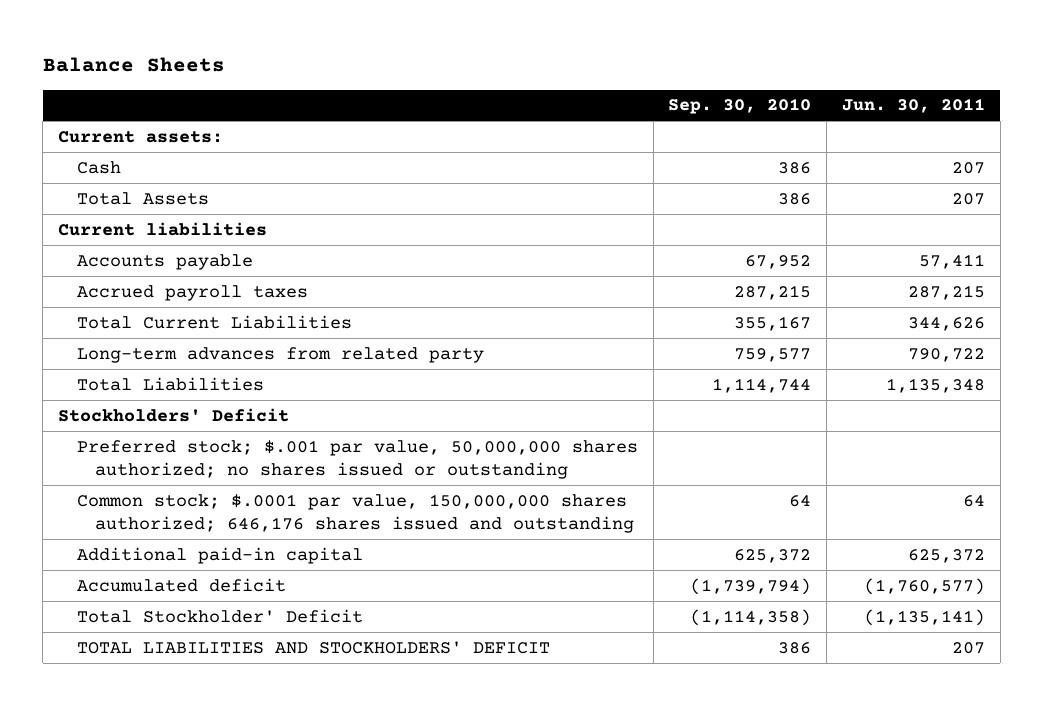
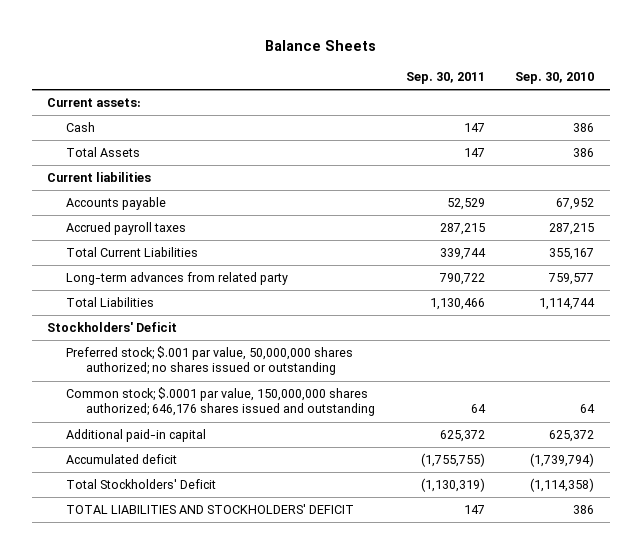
[842,98,986,114] Jun. 30, 2011 -> none
none -> [405,72,485,85] Sep. 30, 2011
[76,608,363,623] Total Stockholder' Deficit -> [66,479,217,490] Total Stockholders' Deficit

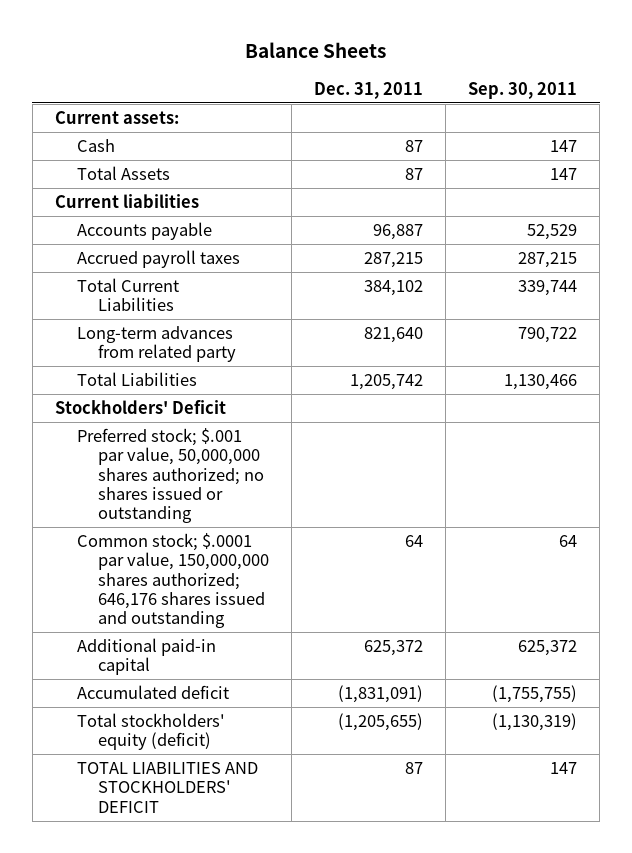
[515,72,595,85] Sep. 30, 2010 -> none
none -> [314,81,424,99] Dec. 31, 2011
[66,479,217,490] Total Stockholders' Deficit -> [76,713,225,751] Total stockholders' equity (deficit)

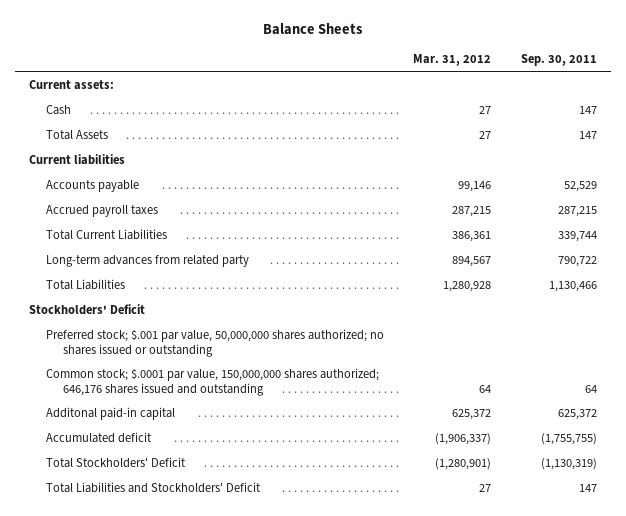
[314,81,424,99] Dec. 31, 2011 -> none
none -> [413,54,492,67] Mar. 31, 2012
[76,638,216,676] Additional paid-in capital -> [46,407,176,421] Additonal paid-in capital
[76,713,225,751] Total stockholders' equity (deficit) -> [46,457,187,469] Total Stockholders' Deficit
[76,762,258,813] TOTAL LIABILITIES AND STOCKHOLDERS' DEFICIT -> [46,482,262,494] Total Liabilities and Stockholders' Deficit

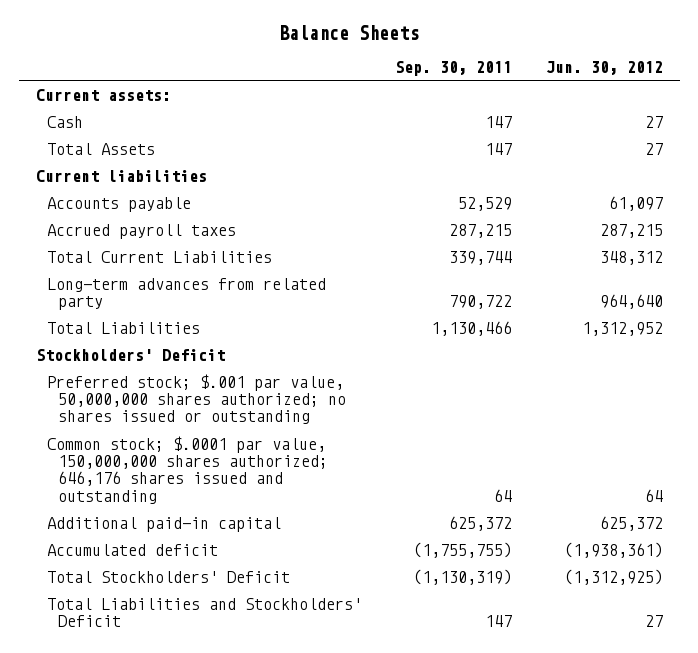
[413,54,492,67] Mar. 31, 2012 -> none
none -> [545,60,663,75] Jun. 30, 2012
[46,407,176,421] Additonal paid-in capital -> [46,516,281,532] Additional paid-in capital

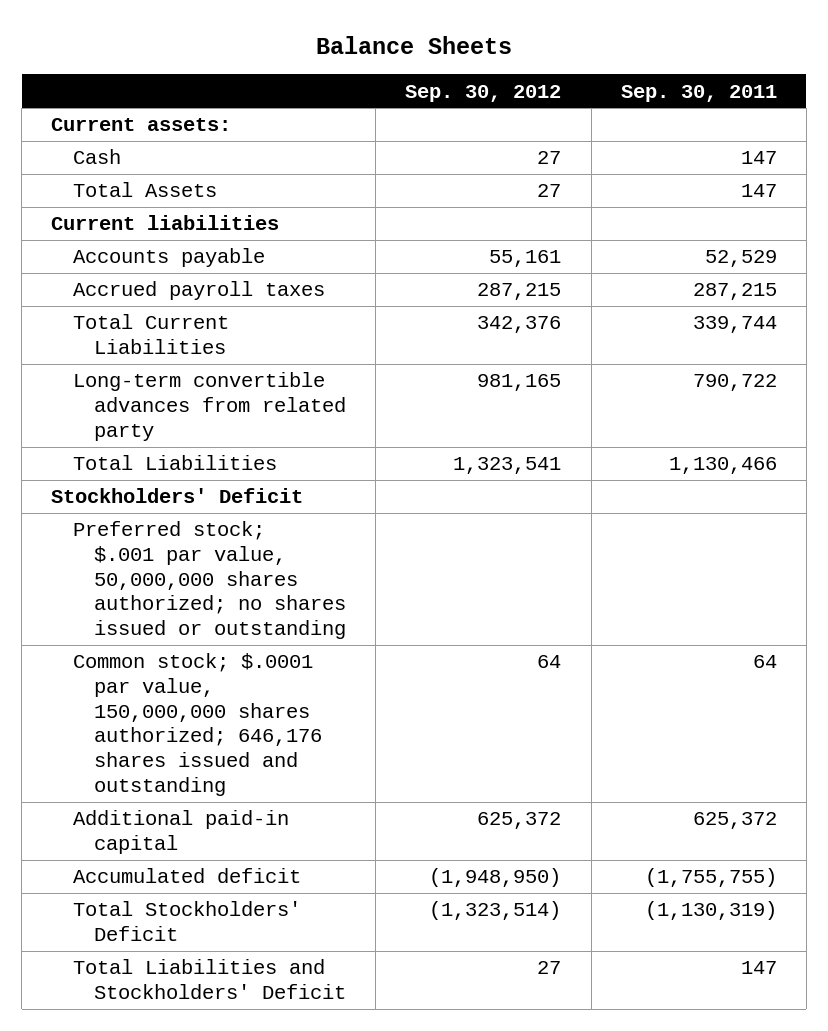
[545,60,663,75] Jun. 30, 2012 -> none
none -> [405,84,562,102] Sep. 30, 2012
[46,277,326,310] Long-term advances from related party -> [72,372,347,441] Long-term convertible advances from related party

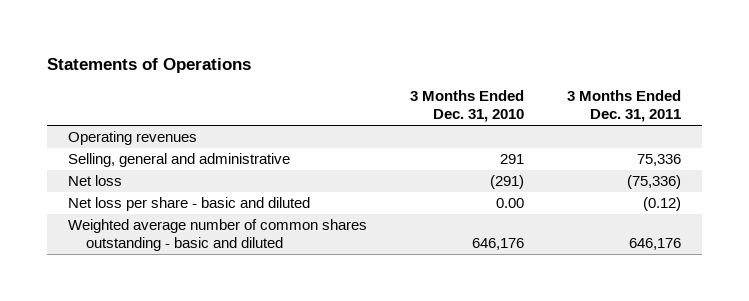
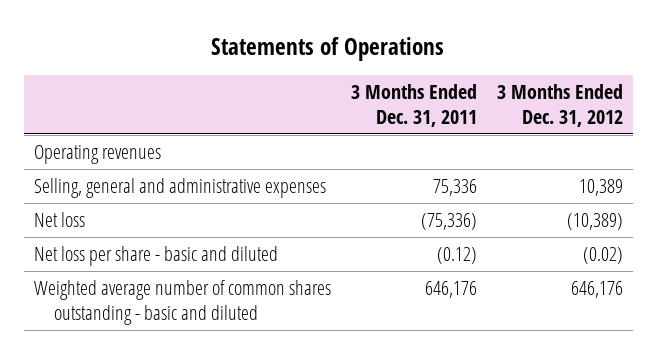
[410,90,525,123] 3 Months Ended Dec. 31, 2010 -> none
none -> [497,84,624,127] 3 Months Ended Dec. 31, 2012
[68,153,291,168] Selling, general and administrative -> [33,178,326,199] Selling, general and administrative expenses

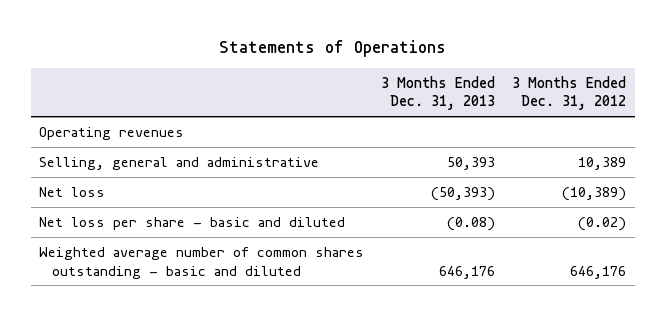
[350,84,477,127] 3 Months Ended Dec. 31, 2011 -> none
none -> [381,75,496,111] 3 Months Ended Dec. 31, 2013
[33,178,326,199] Selling, general and administrative expenses -> [39,156,320,170] Selling, general and administrative

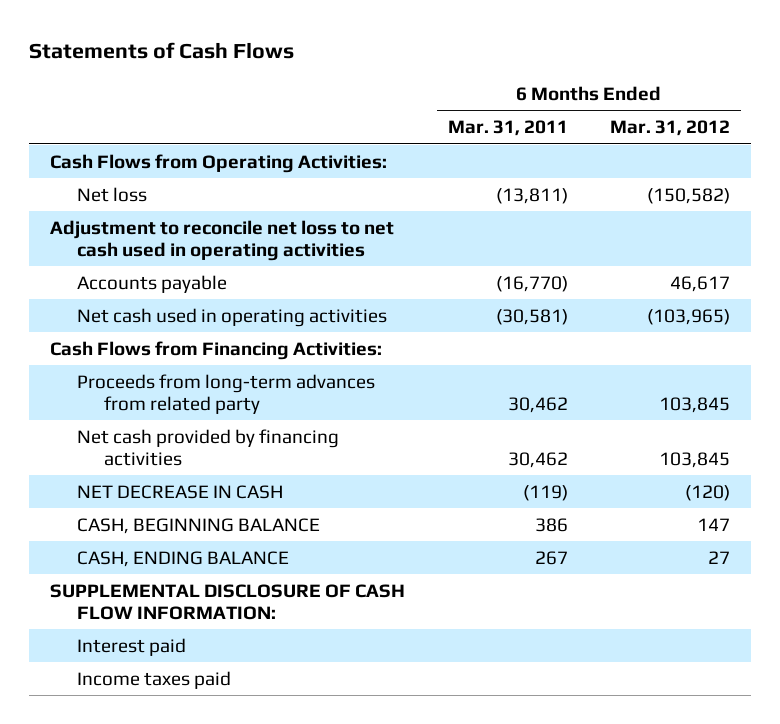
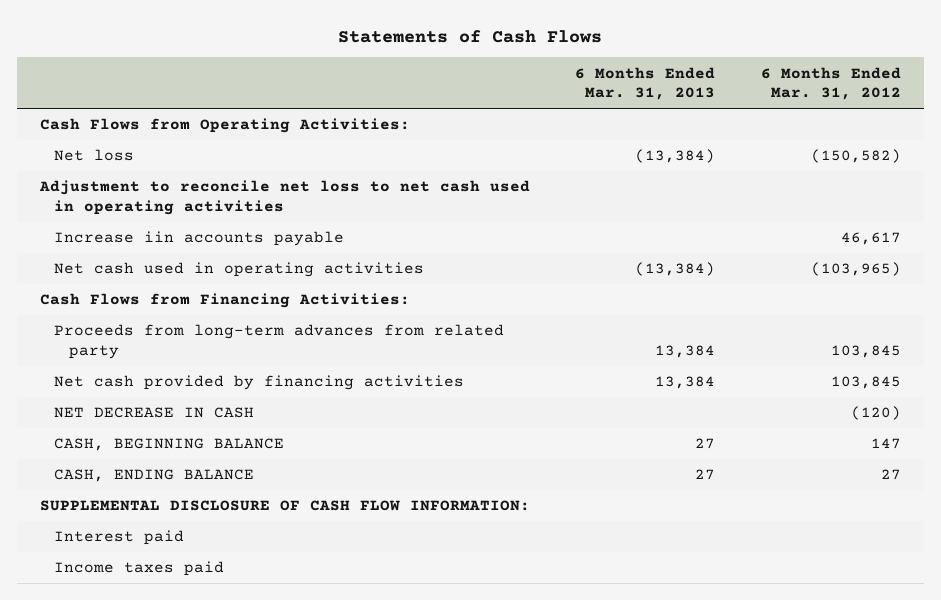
[447,120,568,137] Mar. 31, 2011 -> none
none -> [575,66,716,100] 6 Months Ended Mar. 31, 2013
[77,274,228,293] Accounts payable -> [54,231,345,247] Increase iin accounts payable

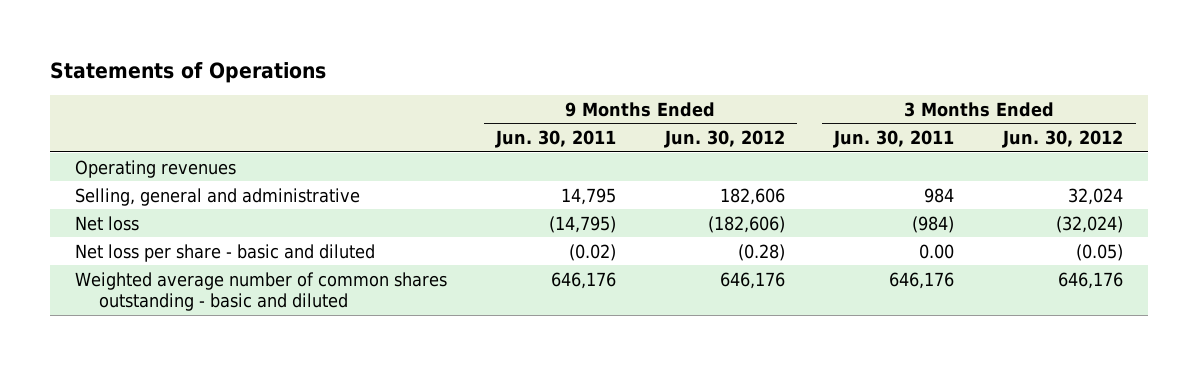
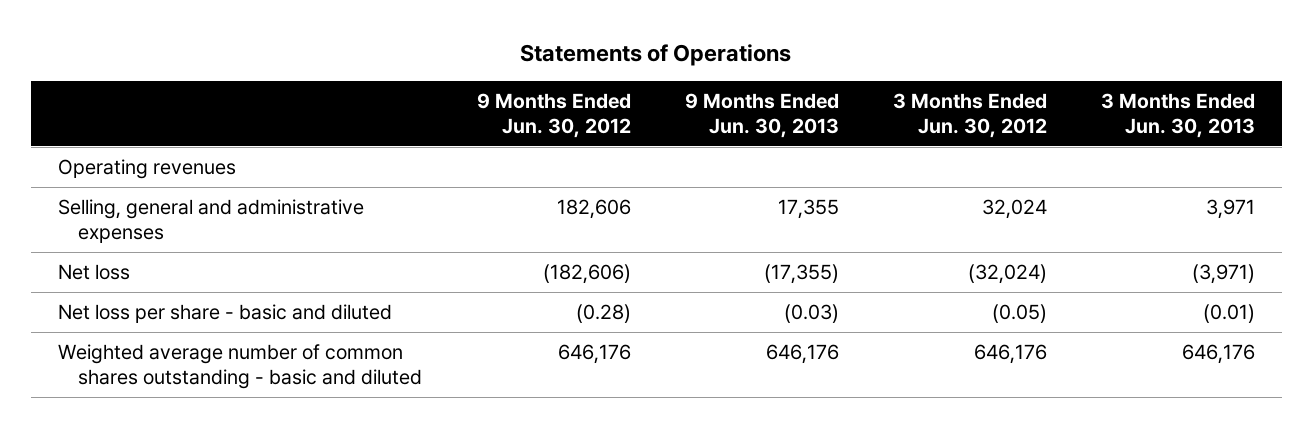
[494,130,616,149] Jun. 30, 2011 -> none
[833,130,955,149] Jun. 30, 2011 -> none
none -> [684,92,839,138] 9 Months Ended Jun. 30, 2013
none -> [1100,92,1255,138] 3 Months Ended Jun. 30, 2013
[74,187,360,206] Selling, general and administrative -> [57,198,364,243] Selling, general and administrative expenses

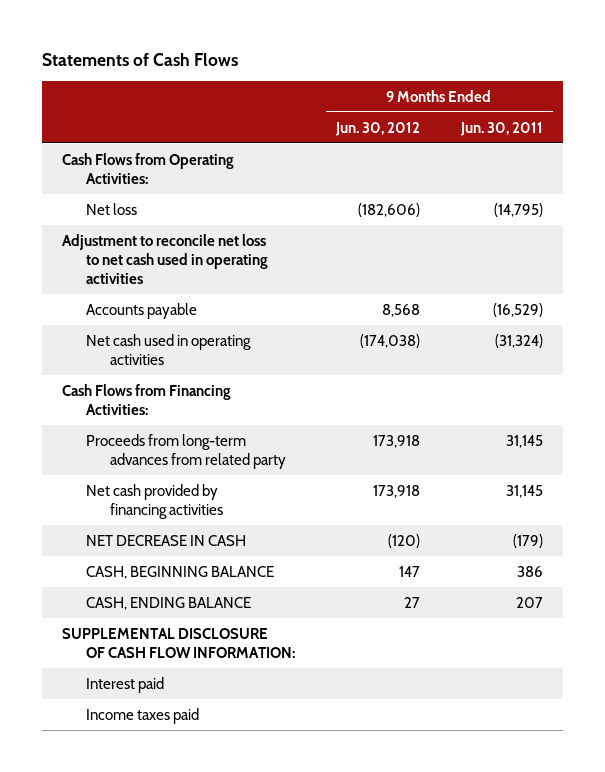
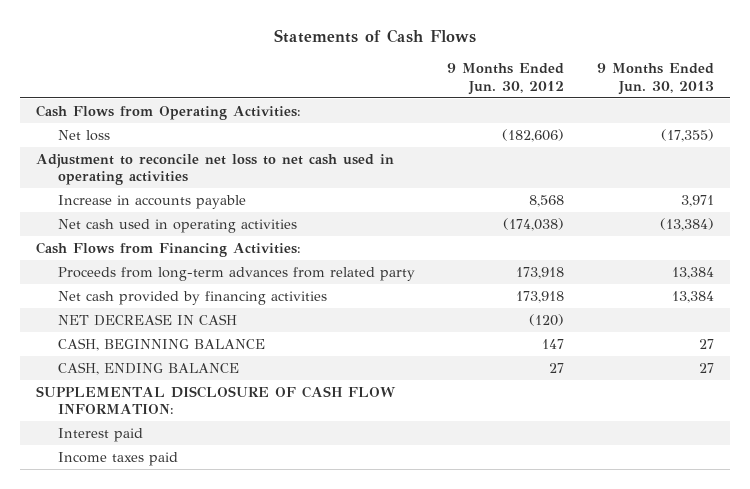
[459,121,543,136] Jun. 30, 2011 -> none
none -> [596,63,714,95] 9 Months Ended Jun. 30, 2013
[86,302,198,319] Accounts payable -> [57,194,246,209] Increase in accounts payable

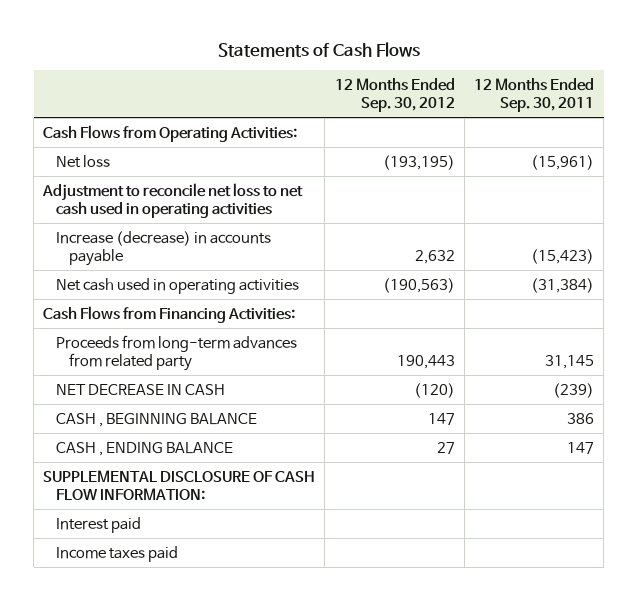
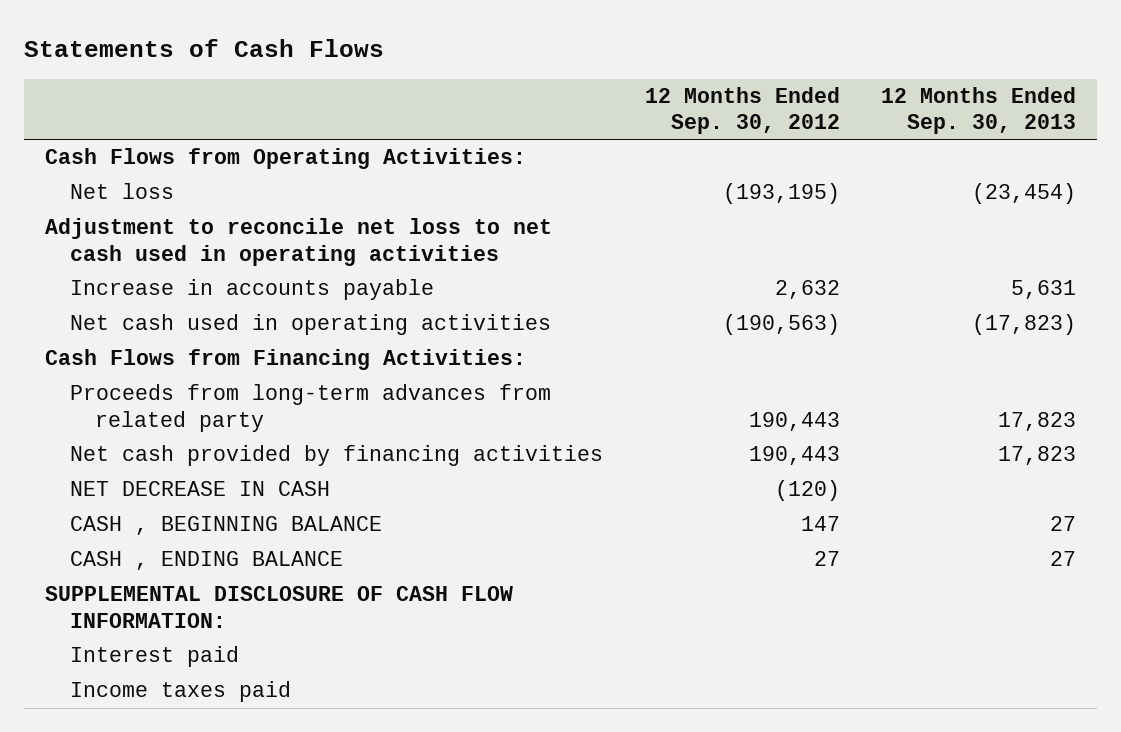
[474,77,595,113] 12 Months Ended Sep. 30, 2011 -> none
none -> [881,86,1077,135] 12 Months Ended Sep. 30, 2013
[56,230,272,266] Increase (decrease) in accounts payable -> [69,279,434,301] Increase in accounts payable
none -> [69,445,603,467] Net cash provided by financing activities

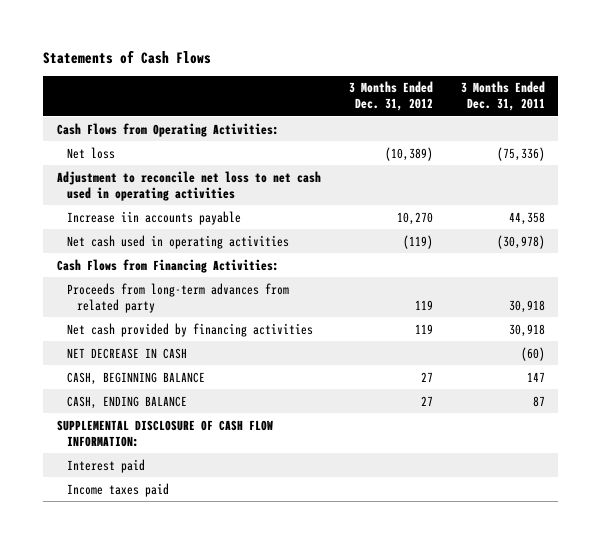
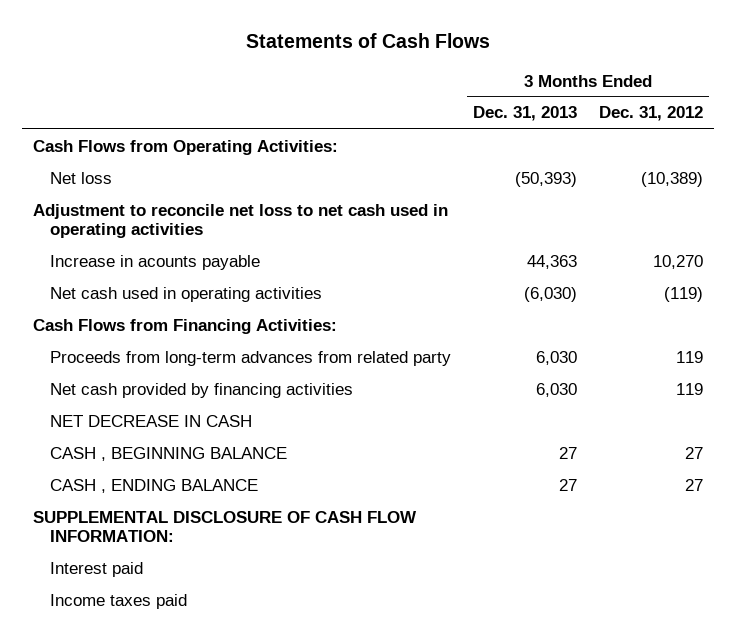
[460,81,545,112] 3 Months Ended Dec. 31, 2011 -> none
none -> [472,106,577,122] Dec. 31, 2013
[66,210,241,225] Increase iin accounts payable -> [49,254,260,270] Increase in acounts payable
[66,371,205,385] CASH, BEGINNING BALANCE -> [49,446,287,461] CASH , BEGINNING BALANCE
[66,395,187,409] CASH, ENDING BALANCE -> [49,478,258,493] CASH , ENDING BALANCE

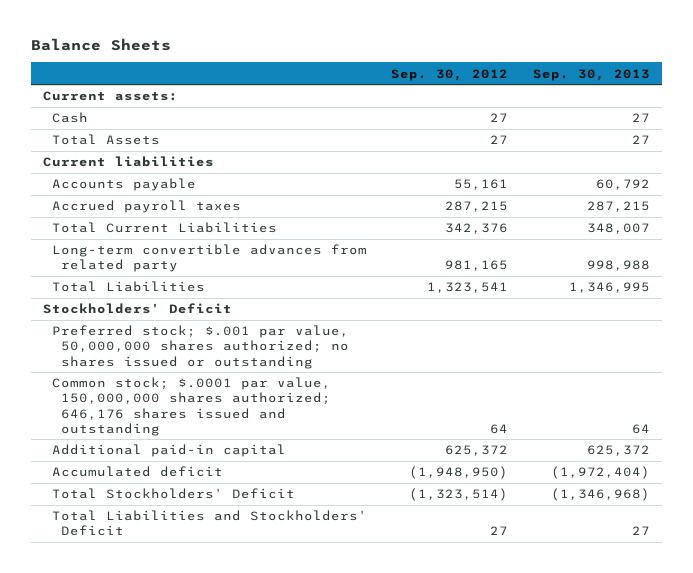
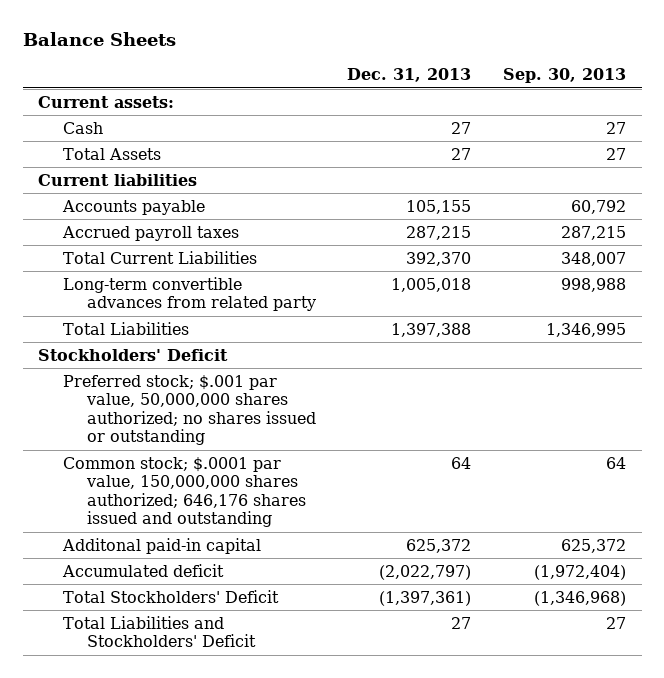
[391,68,509,81] Sep. 30, 2012 -> none
none -> [347,68,472,83] Dec. 31, 2013
[52,444,287,458] Additional paid-in capital -> [61,537,261,554] Additonal paid-in capital

